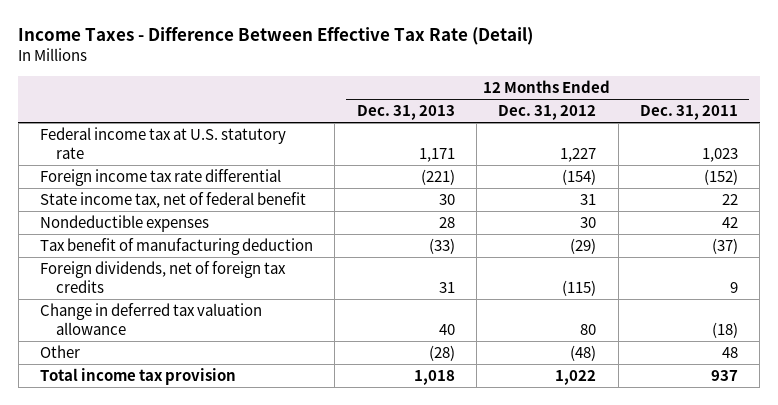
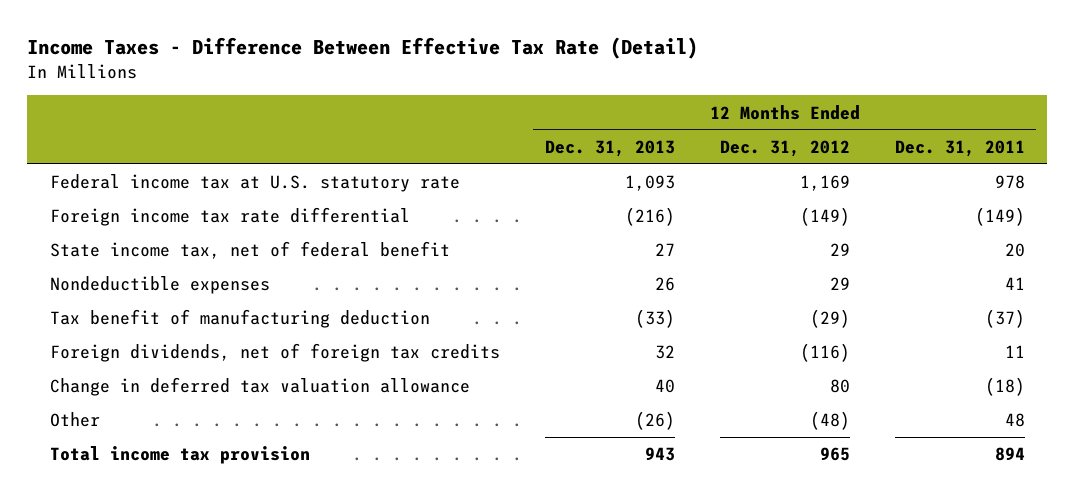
[418,147,455,162] 1,171 -> [624,175,675,192] 1,093
[560,147,597,162] 1,227 -> [799,175,850,192] 1,169
[702,147,739,162] 1,023 -> [994,175,1025,190] 978
[420,168,455,185] (221) -> [624,207,675,227] (216)
[562,168,597,185] (154) -> [799,207,850,227] (149)
[704,168,739,185] (152) -> [974,207,1025,227] (149)
[438,193,455,205] 30 -> [654,243,675,257] 27
[580,193,597,205] 31 -> [829,243,850,257] 29
[722,193,739,205] 22 -> [1004,243,1025,258] 20
[438,216,455,228] 28 -> [654,277,675,292] 26
[580,216,597,228] 30 -> [829,277,850,291] 29
[722,216,739,228] 42 -> [1004,277,1025,291] 41
[438,281,455,293] 31 -> [654,345,675,360] 32
[562,279,597,296] (115) -> [799,343,850,363] (116)
[730,281,739,293] 9 -> [1004,345,1025,359] 11
[428,344,455,361] (28) -> [634,411,675,431] (26)
[413,369,455,385] 1,018 -> [644,447,675,462] 943
[555,369,597,385] 1,022 -> [819,447,850,462] 965
[711,369,739,381] 937 -> [994,447,1025,462] 894

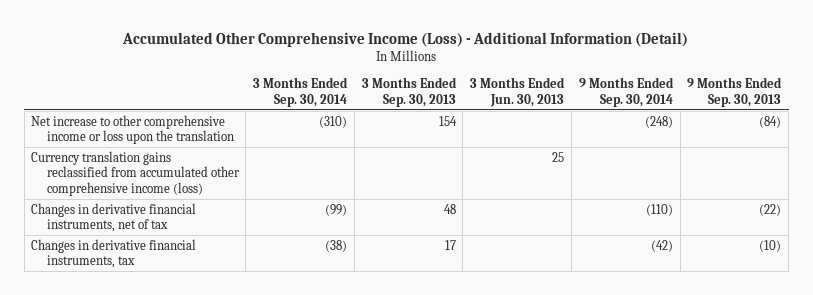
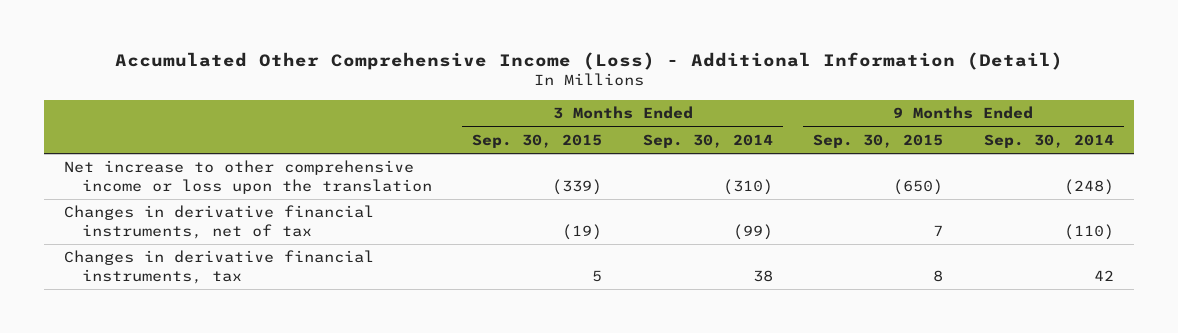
[361,77,457,107] 3 Months Ended Sep. 30, 2013 -> none
[470,77,566,107] 3 Months Ended Jun. 30, 2013 -> none
[687,77,783,107] 9 Months Ended Sep. 30, 2013 -> none
none -> [472,133,603,148] Sep. 30, 2015
none -> [813,133,944,148] Sep. 30, 2015
[31,150,240,196] Currency translation gains reclassified from accumulated other comprehensive income (loss) -> none
[325,239,348,252] (38) -> [752,269,773,282] 38
[650,239,673,252] (42) -> [1093,269,1114,281] 42

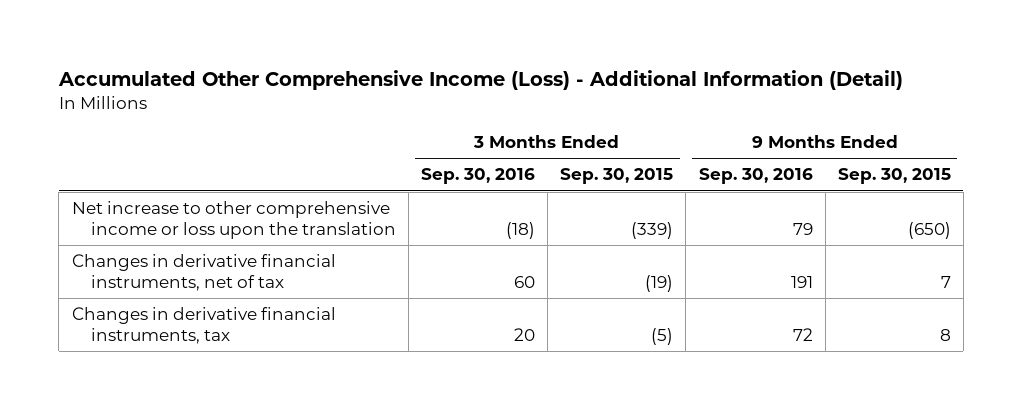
[642,133,773,148] Sep. 30, 2014 -> none
[983,133,1114,148] Sep. 30, 2014 -> none
none -> [420,168,535,185] Sep. 30, 2016
none -> [698,168,813,185] Sep. 30, 2016
[592,269,603,282] 5 -> [651,328,674,346] (5)

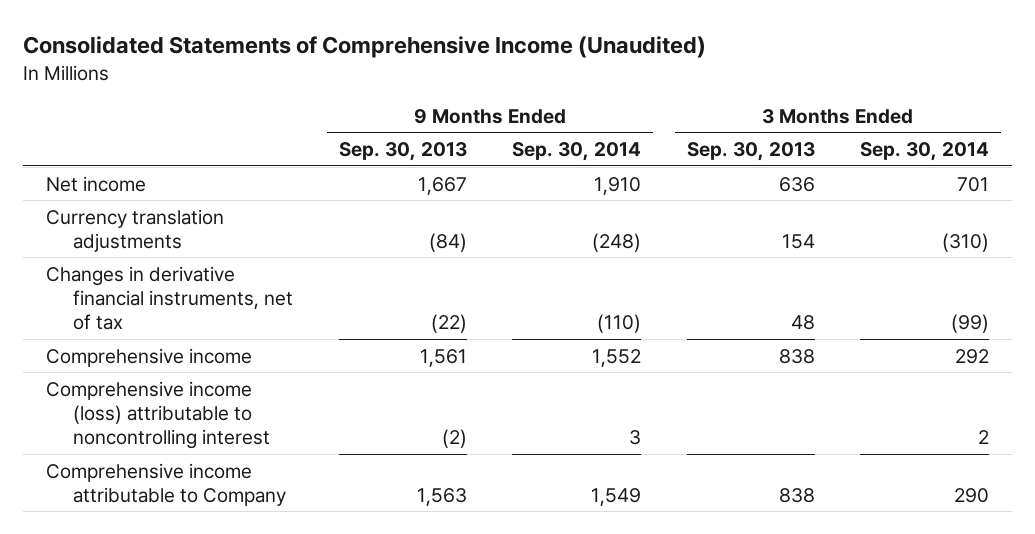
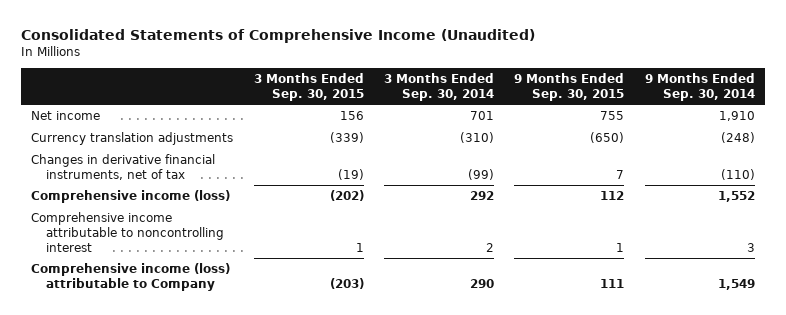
[338,142,467,162] Sep. 30, 2013 -> none
[686,142,815,162] Sep. 30, 2013 -> none
none -> [253,73,364,101] 3 Months Ended Sep. 30, 2015
none -> [514,73,625,101] 9 Months Ended Sep. 30, 2015
[45,347,252,367] Comprehensive income -> [31,190,231,204] Comprehensive income (loss)
[45,380,270,450] Comprehensive income (loss) attributable to noncontrolling interest -> [31,212,224,252] Comprehensive income attributable to noncontrolling interest
[45,462,286,506] Comprehensive income attributable to Company -> [31,263,231,291] Comprehensive income (loss) attributable to Company

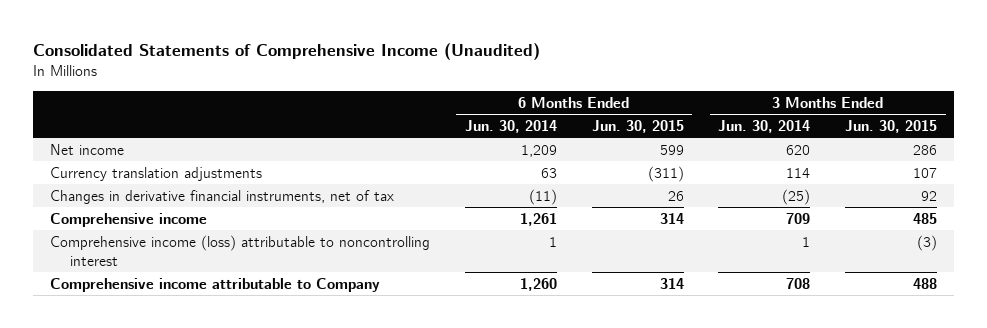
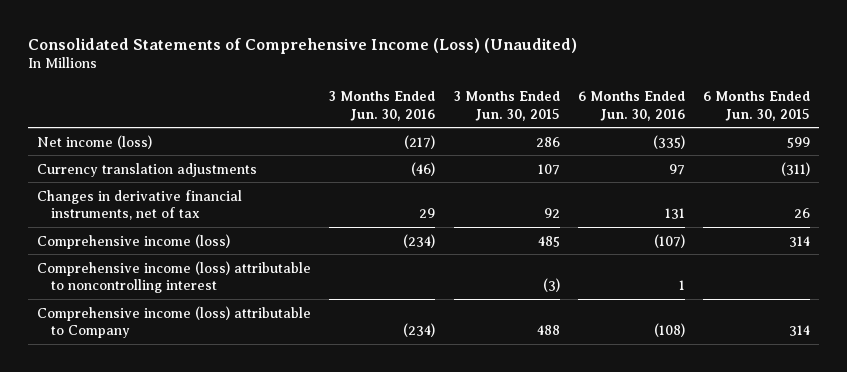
[32,42,540,60] Consolidated Statements of Comprehensive Income (Unaudited) -> [27,37,577,54] Consolidated Statements of Comprehensive Income (Loss) (Unaudited)
[464,119,557,133] Jun. 30, 2014 -> none
[718,119,811,133] Jun. 30, 2014 -> none
none -> [329,91,436,121] 3 Months Ended Jun. 30, 2016
none -> [577,91,685,121] 6 Months Ended Jun. 30, 2016
[49,143,124,155] Net income -> [36,134,152,149] Net income (loss)
[49,212,207,227] Comprehensive income -> [36,233,230,249] Comprehensive income (loss)
[49,277,380,292] Comprehensive income attributable to Company -> [36,305,311,339] Comprehensive income (loss) attributable to Company

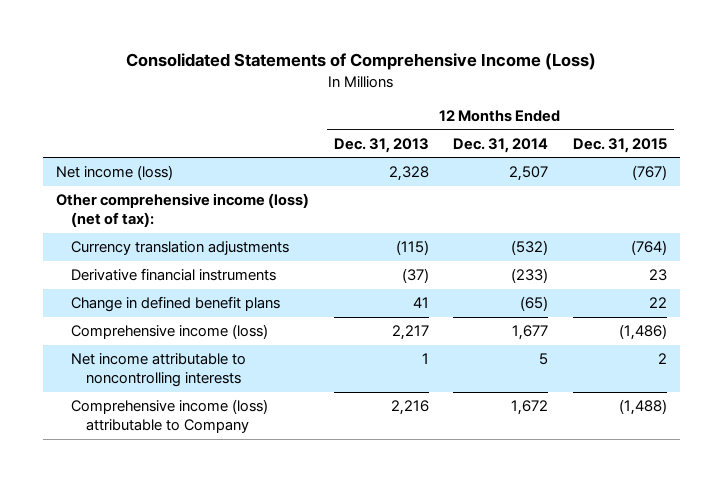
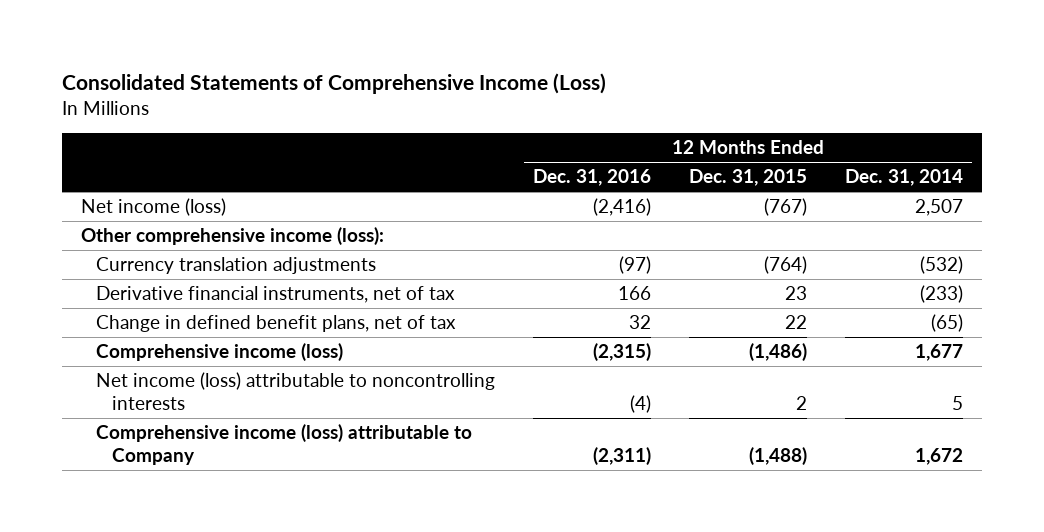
[333,137,429,153] Dec. 31, 2013 -> none
none -> [533,169,652,187] Dec. 31, 2016
[55,193,309,227] Other comprehensive income (loss) (net of tax): -> [80,227,384,246] Other comprehensive income (loss):
[70,268,276,282] Derivative financial instruments -> [96,286,456,304] Derivative financial instruments, net of tax
[70,296,280,313] Change in defined benefit plans -> [96,315,457,333] Change in defined benefit plans, net of tax
[70,353,246,387] Net income attributable to noncontrolling interests -> [96,372,496,410] Net income (loss) attributable to noncontrolling interests

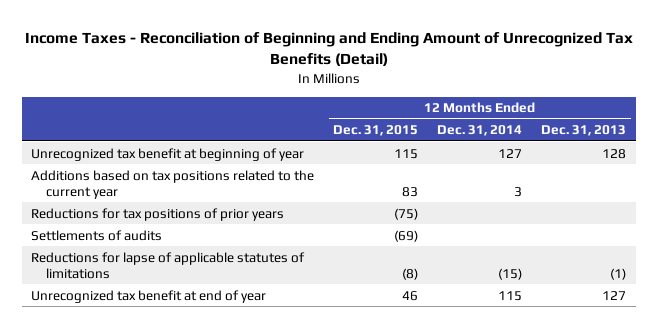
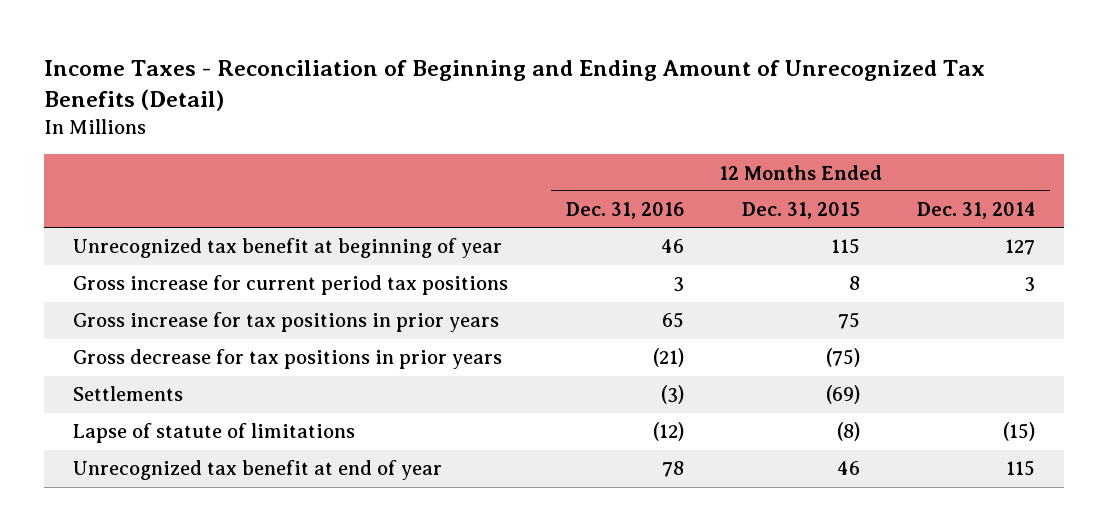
[541,125,627,137] Dec. 31, 2013 -> none
none -> [565,202,684,220] Dec. 31, 2016
[31,169,315,199] Additions based on tax positions related to the current year -> [73,275,509,296] Gross increase for current period tax positions
[402,186,419,197] 83 -> [848,276,860,291] 8
none -> [73,312,500,333] Gross increase for tax positions in prior years
[31,207,285,221] Reductions for tax positions of prior years -> [73,349,503,370] Gross decrease for tax positions in prior years
[31,229,163,241] Settlements of audits -> [73,386,184,402] Settlements
[31,251,306,279] Reductions for lapse of applicable statutes of limitations -> [73,423,356,444] Lapse of statute of limitations

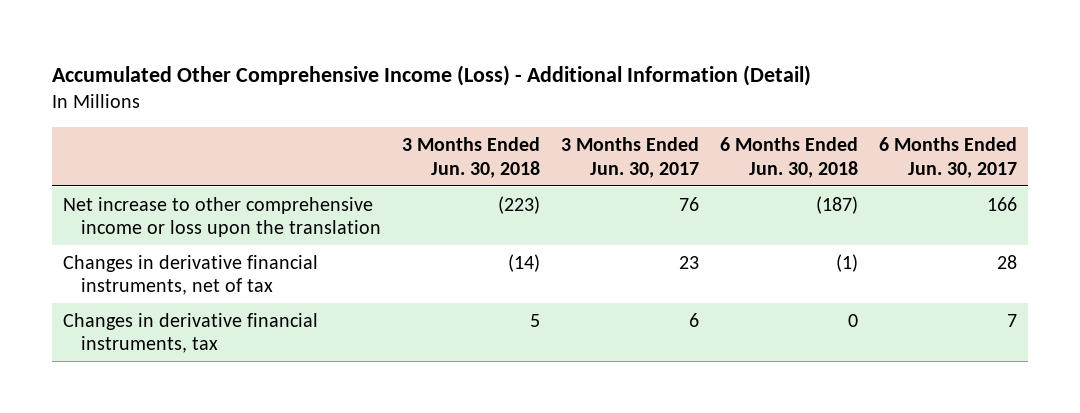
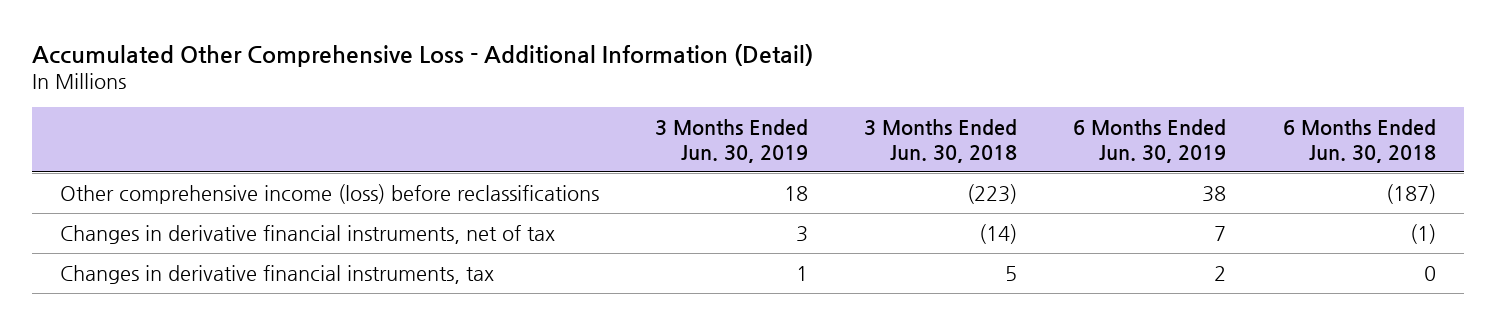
[51,64,811,86] Accumulated Other Comprehensive Income (Loss) - Additional Information (Detail) -> [31,43,813,67] Accumulated Other Comprehensive Loss - Additional Information (Detail)
[560,137,699,178] 3 Months Ended Jun. 30, 2017 -> none
[879,137,1018,178] 6 Months Ended Jun. 30, 2017 -> none
none -> [654,119,808,163] 3 Months Ended Jun. 30, 2019
none -> [1073,119,1227,163] 6 Months Ended Jun. 30, 2019
[62,196,381,238] Net increase to other comprehensive income or loss upon the translation -> [59,183,599,204] Other comprehensive income (loss) before reclassifications

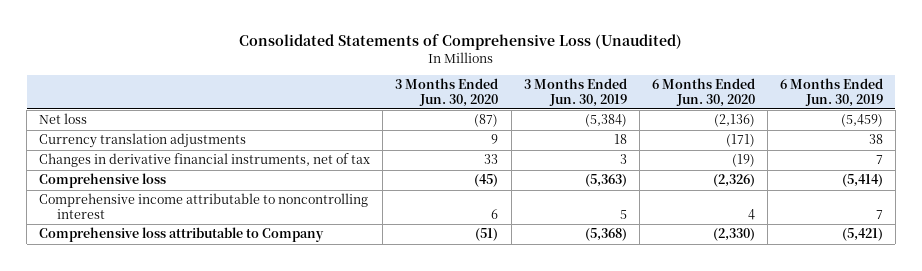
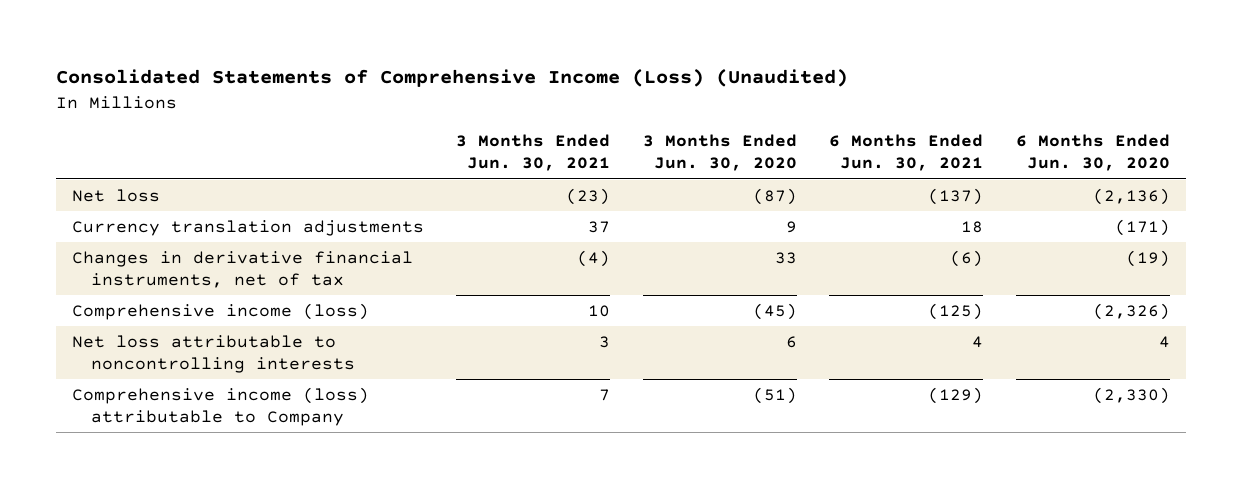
[239,33,683,50] Consolidated Statements of Comprehensive Loss (Unaudited) -> [55,69,848,88] Consolidated Statements of Comprehensive Income (Loss) (Unaudited)
[523,78,627,107] 3 Months Ended Jun. 30, 2019 -> none
[779,78,883,107] 6 Months Ended Jun. 30, 2019 -> none
none -> [456,134,611,172] 3 Months Ended Jun. 30, 2021
none -> [829,134,984,172] 6 Months Ended Jun. 30, 2021
[39,173,167,189] Comprehensive loss -> [71,302,369,320] Comprehensive income (loss)
[39,193,369,219] Comprehensive income attributable to noncontrolling interest -> [71,334,355,374] Net loss attributable to noncontrolling interests
[39,227,325,243] Comprehensive loss attributable to Company -> [71,386,369,427] Comprehensive income (loss) attributable to Company

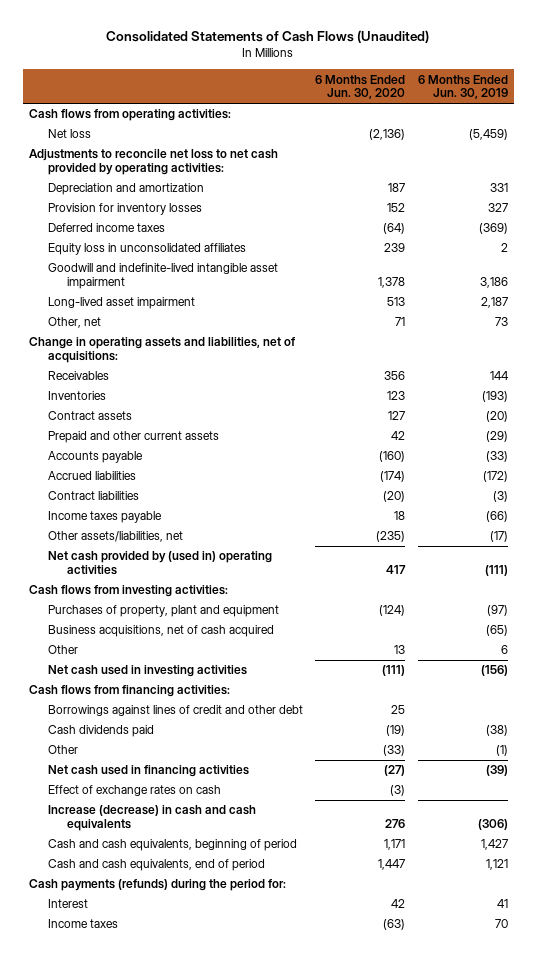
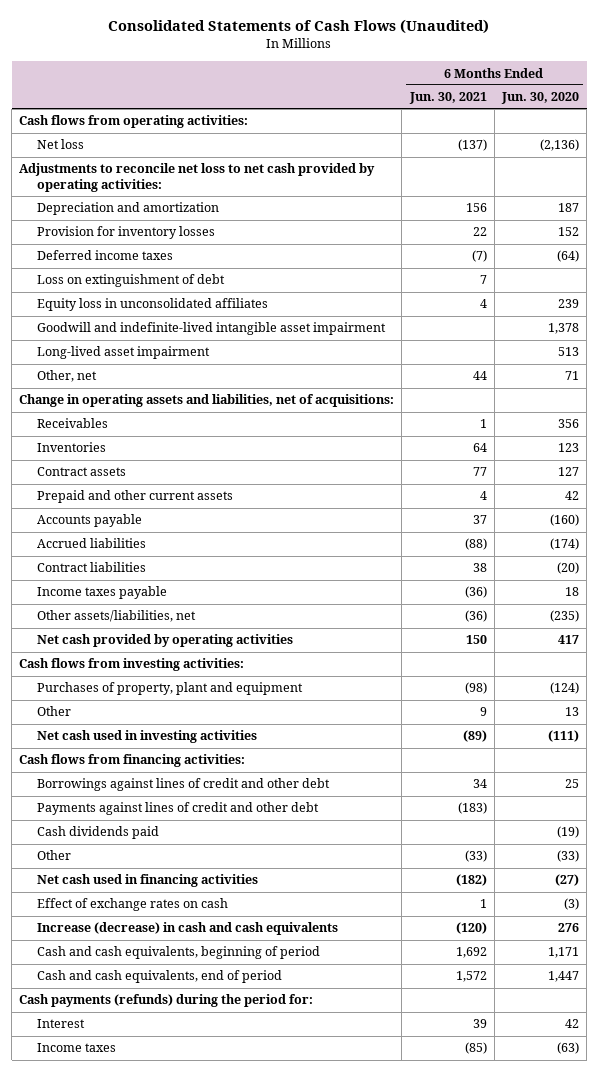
[417,74,508,100] 6 Months Ended Jun. 30, 2019 -> none
none -> [408,92,487,105] Jun. 30, 2021
none -> [37,274,226,288] Loss on extinguishment of debt
[48,551,273,576] Net cash provided by (used in) operating activities -> [37,634,294,648] Net cash provided by operating activities
[48,625,275,638] Business acquisitions, net of cash acquired -> none
none -> [37,802,320,816] Payments against lines of credit and other debt

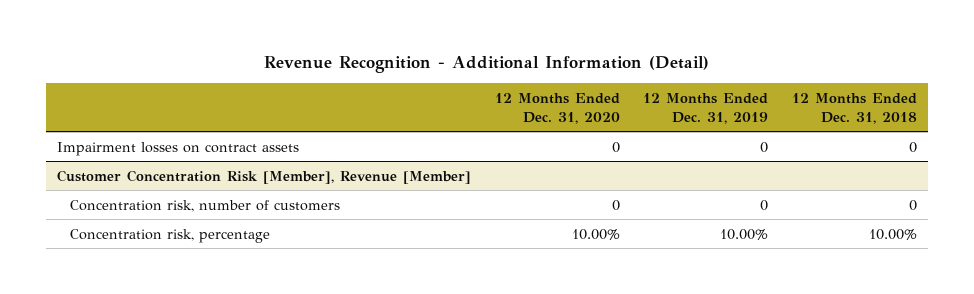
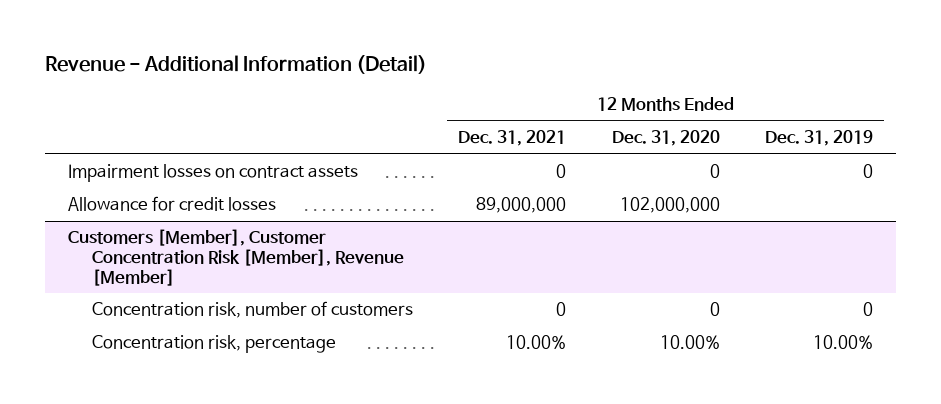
[264,56,710,74] Revenue Recognition - Additional Information (Detail) -> [45,55,428,75] Revenue - Additional Information (Detail)
[791,92,917,124] 12 Months Ended Dec. 31, 2018 -> none
none -> [458,130,567,147] Dec. 31, 2021
none -> [67,196,276,212] Allowance for credit losses
[57,169,472,184] Customer Concentration Risk [Member], Revenue [Member] -> [67,229,404,286] Customers [Member], Customer Concentration Risk [Member], Revenue [Member]

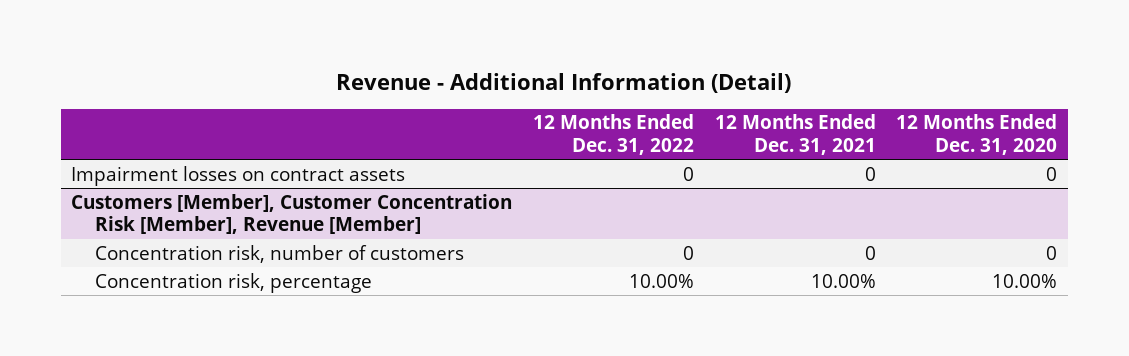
[765,130,874,147] Dec. 31, 2019 -> none
none -> [533,114,695,156] 12 Months Ended Dec. 31, 2022
[67,196,276,212] Allowance for credit losses -> none

